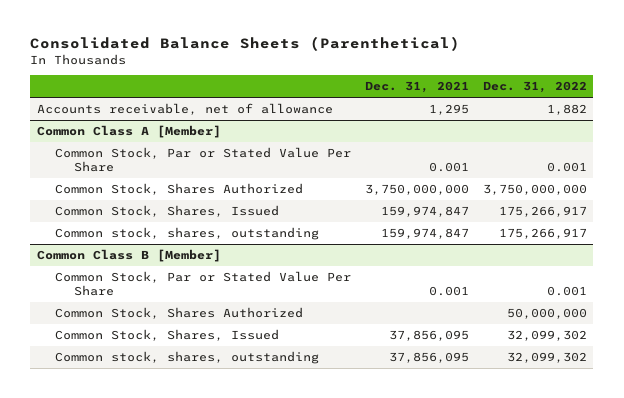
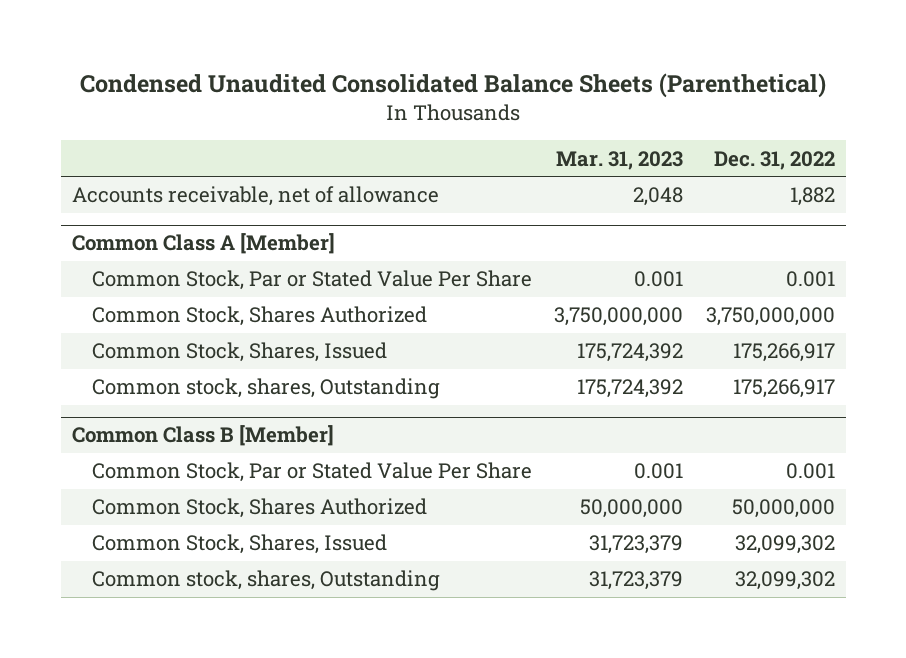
[30,36,461,52] Consolidated Balance Sheets (Parenthetical) -> [80,73,827,99] Condensed Unaudited Consolidated Balance Sheets (Parenthetical)
[365,81,470,94] Dec. 31, 2021 -> none
none -> [556,150,684,170] Mar. 31, 2023
[55,226,320,240] Common stock, shares, outstanding -> [91,378,440,400] Common stock, shares, Outstanding
[55,350,320,364] Common stock, shares, outstanding -> [91,570,440,592] Common stock, shares, Outstanding

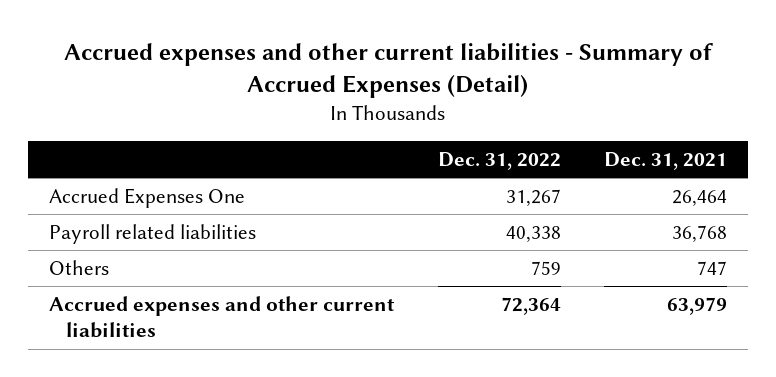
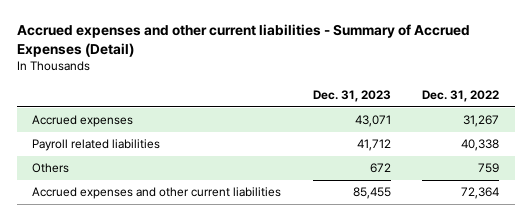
[603,151,727,170] Dec. 31, 2021 -> none
none -> [312,89,391,102] Dec. 31, 2023
[49,187,246,208] Accrued Expenses One -> [32,115,134,128] Accrued expenses

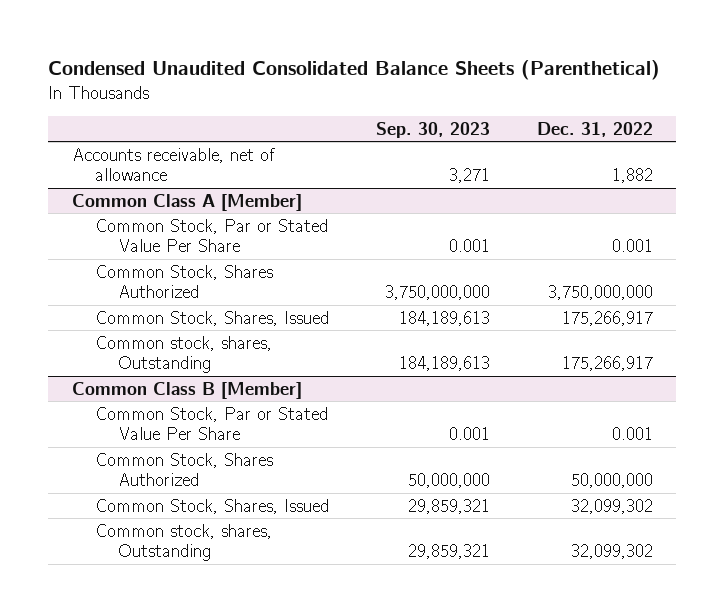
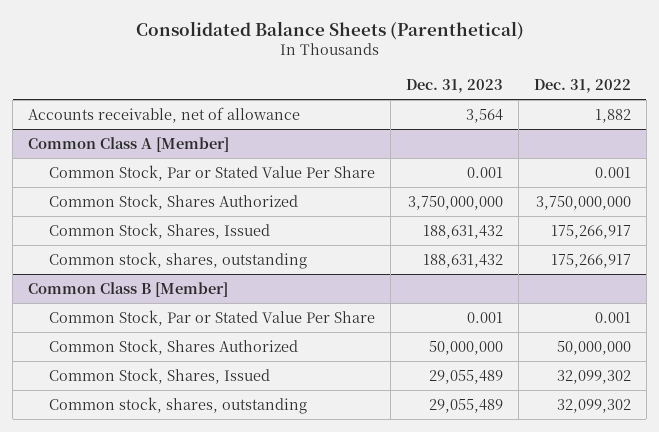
[48,60,661,81] Condensed Unaudited Consolidated Balance Sheets (Parenthetical) -> [135,20,524,40] Consolidated Balance Sheets (Parenthetical)
[375,121,490,138] Sep. 30, 2023 -> none
none -> [405,79,503,94] Dec. 31, 2023
[94,335,272,374] Common stock, shares, Outstanding -> [49,251,308,269] Common stock, shares, outstanding
[94,523,272,562] Common stock, shares, Outstanding -> [49,396,308,414] Common stock, shares, outstanding

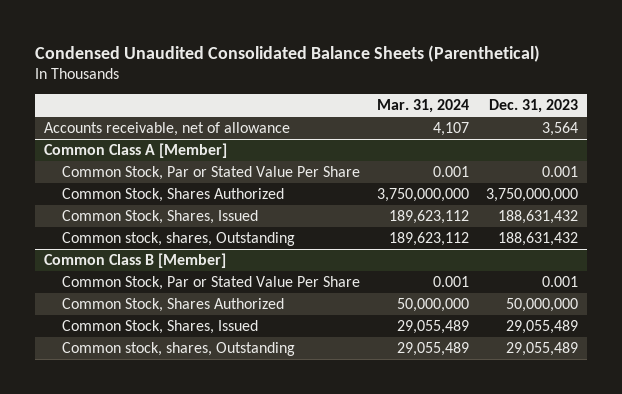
[135,20,524,40] Consolidated Balance Sheets (Parenthetical) -> [34,44,540,62] Condensed Unaudited Consolidated Balance Sheets (Parenthetical)
[533,79,631,94] Dec. 31, 2022 -> none
none -> [377,99,470,114] Mar. 31, 2024
[49,251,308,269] Common stock, shares, outstanding -> [62,231,296,246] Common stock, shares, Outstanding
[49,396,308,414] Common stock, shares, outstanding -> [62,341,296,356] Common stock, shares, Outstanding

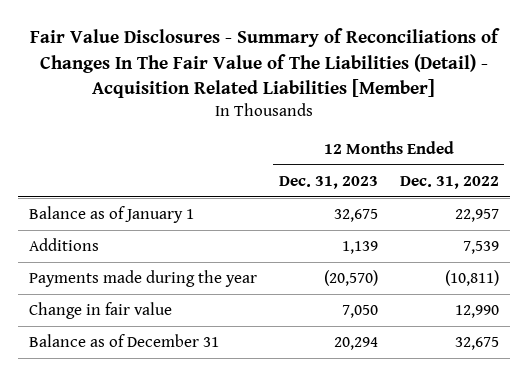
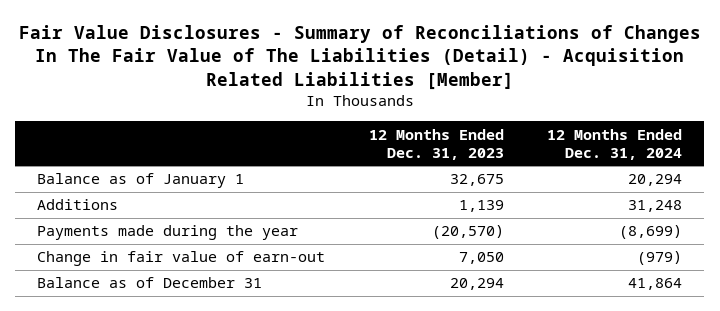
[399,175,499,189] Dec. 31, 2022 -> none
none -> [547,128,683,160] 12 Months Ended Dec. 31, 2024
[28,302,172,320] Change in fair value -> [37,251,326,267] Change in fair value of earn-out

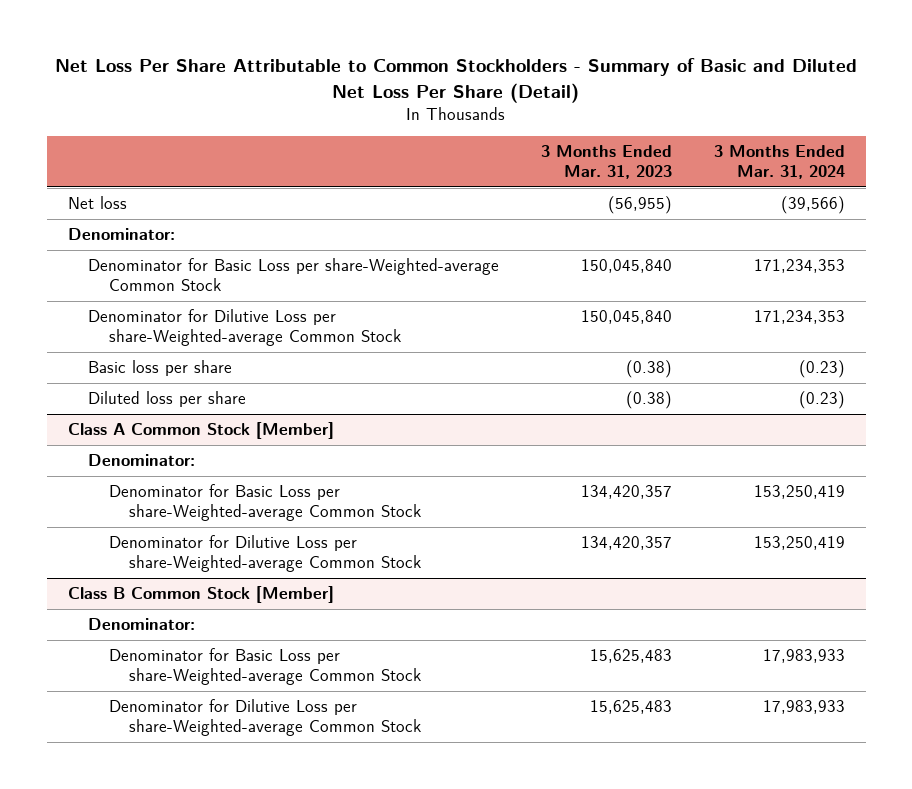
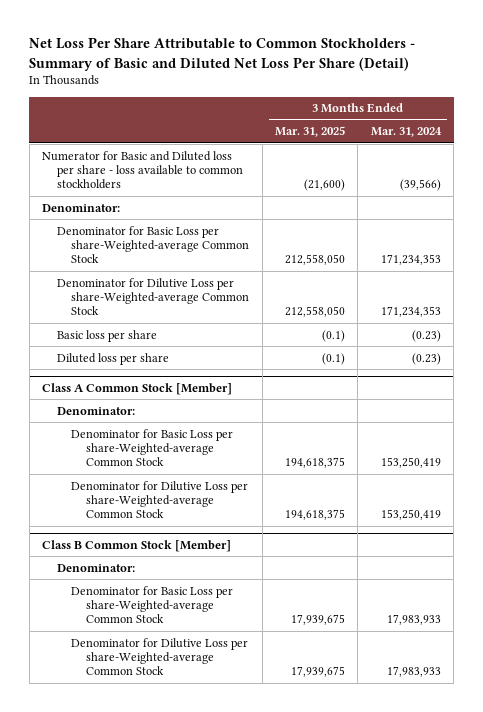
[540,145,672,180] 3 Months Ended Mar. 31, 2023 -> none
none -> [275,126,346,138] Mar. 31, 2025
[67,196,127,210] Net loss -> [42,150,243,190] Numerator for Basic and Diluted loss per share - loss available to common stockholders

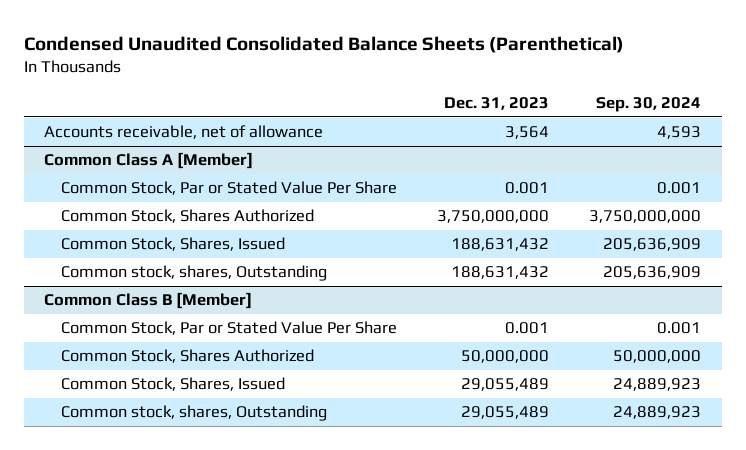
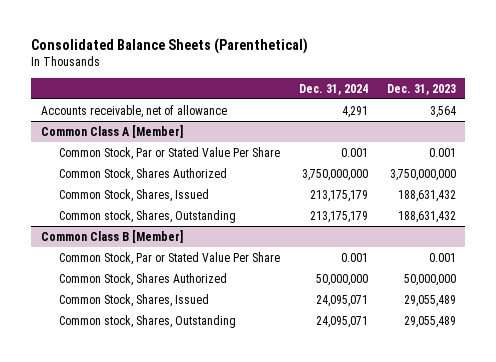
[24,35,625,53] Condensed Unaudited Consolidated Balance Sheets (Parenthetical) -> [31,37,309,54] Consolidated Balance Sheets (Parenthetical)
[596,96,702,112] Sep. 30, 2024 -> none
none -> [298,83,368,95] Dec. 31, 2024
[60,265,327,282] Common stock, shares, Outstanding -> [59,209,237,223] Common stock, Shares, Outstanding
[60,405,327,422] Common stock, shares, Outstanding -> [59,314,237,328] Common stock, Shares, Outstanding

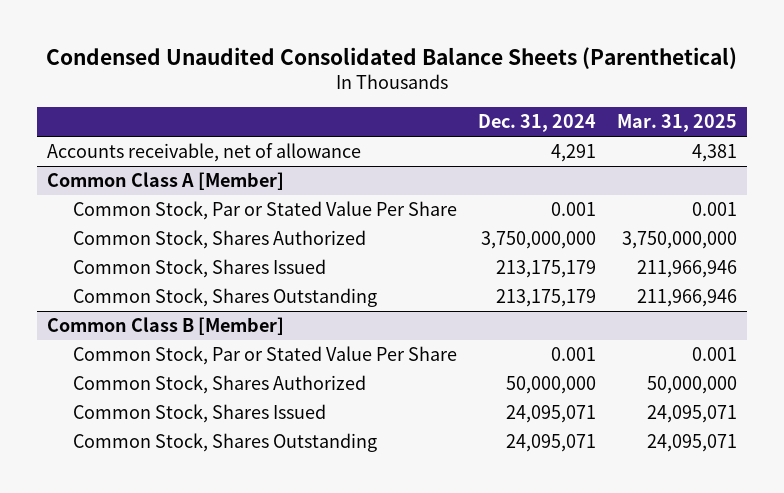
[31,37,309,54] Consolidated Balance Sheets (Parenthetical) -> [46,46,738,69] Condensed Unaudited Consolidated Balance Sheets (Parenthetical)
[386,83,456,95] Dec. 31, 2023 -> none
none -> [616,114,737,133] Mar. 31, 2025
[59,188,210,202] Common Stock, Shares, Issued -> [72,259,326,279] Common Stock, Shares Issued
[59,209,237,223] Common stock, Shares, Outstanding -> [72,288,377,308] Common Stock, Shares Outstanding
[59,293,210,307] Common Stock, Shares, Issued -> [72,404,326,424] Common Stock, Shares Issued
[59,314,237,328] Common stock, Shares, Outstanding -> [72,433,377,453] Common Stock, Shares Outstanding

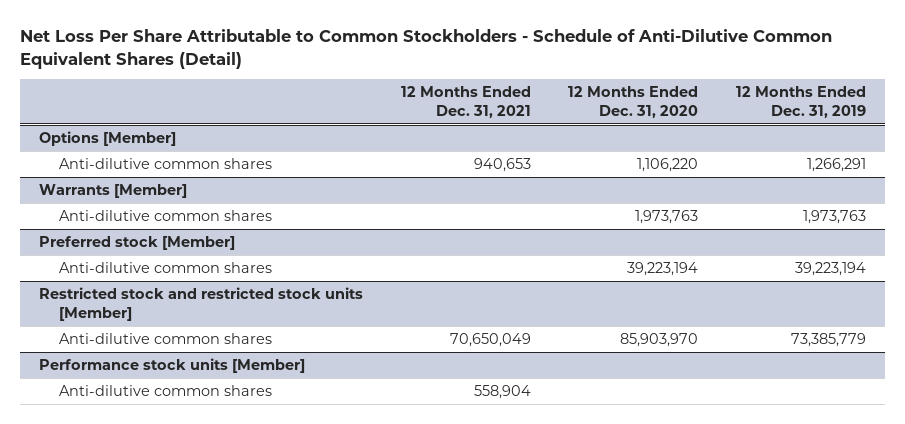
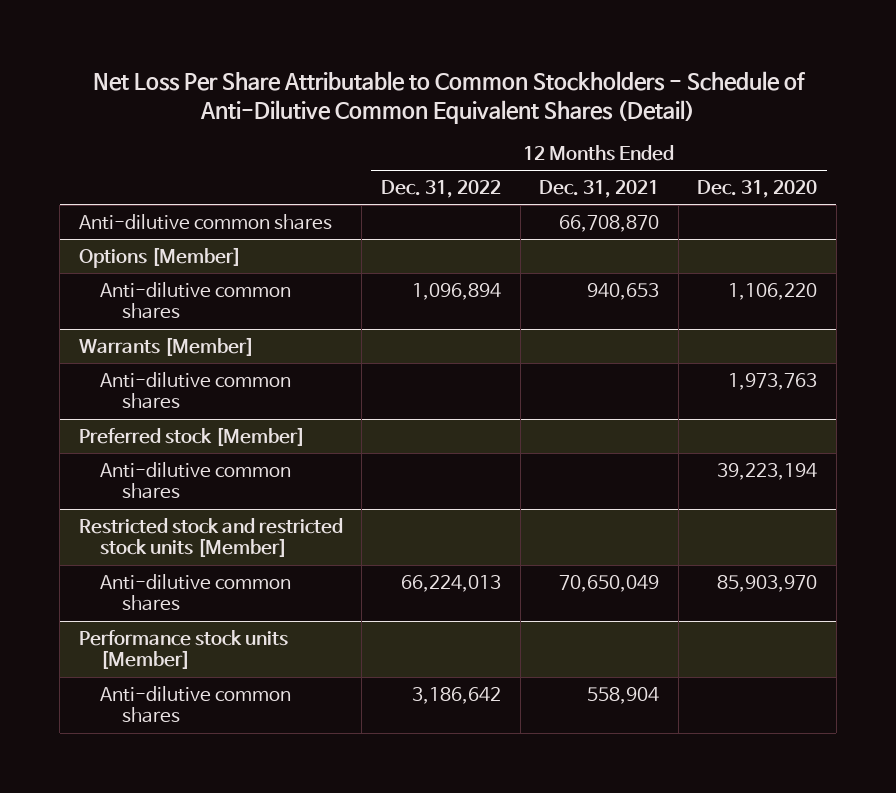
[735,86,866,119] 12 Months Ended Dec. 31, 2019 -> none
none -> [380,180,501,199] Dec. 31, 2022
none -> [78,213,332,230] Anti-dilutive common shares

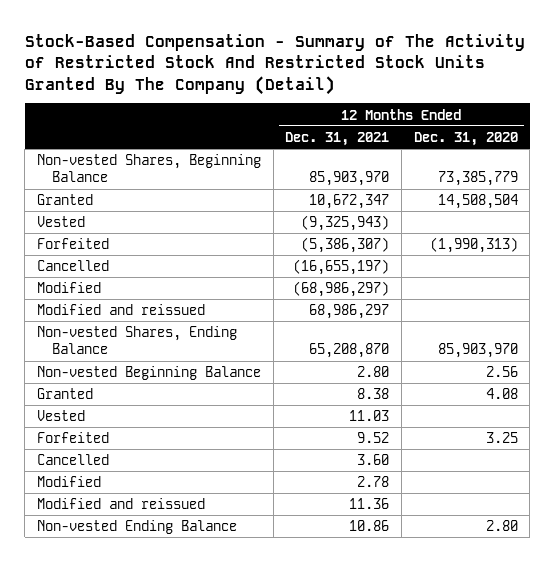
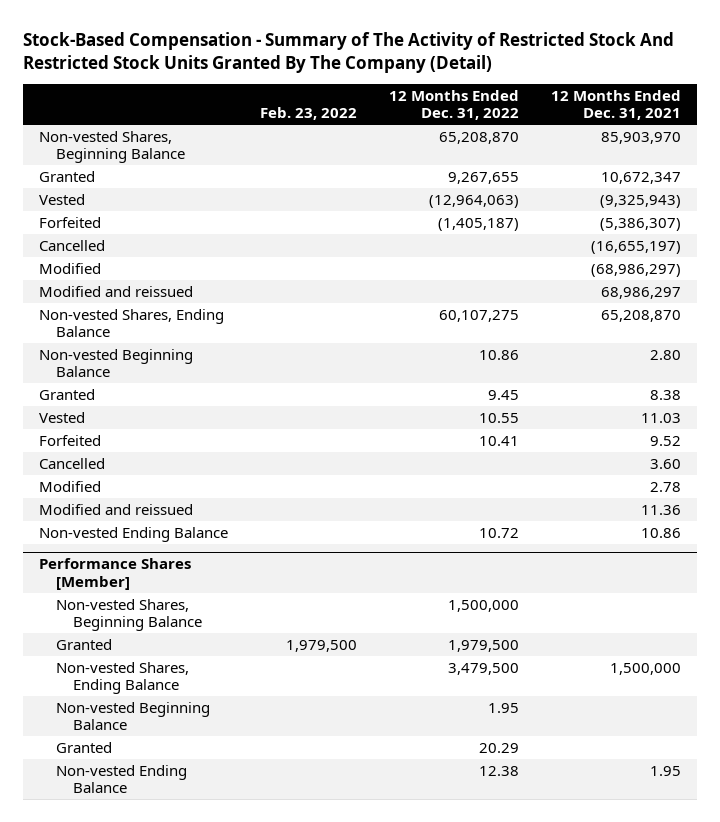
[413,131,518,146] Dec. 31, 2020 -> none
none -> [260,107,358,121] Feb. 23, 2022
none -> [389,89,520,121] 12 Months Ended Dec. 31, 2022
none -> [39,558,192,590] Performance Shares [Member]
none -> [55,598,202,632] Non-vested Shares, Beginning Balance
none -> [55,638,112,650] Granted
none -> [55,661,189,695] Non-vested Shares, Ending Balance
none -> [55,701,210,731] Non-vested Beginning Balance
none -> [55,741,112,753] Granted
none -> [55,764,187,794] Non-vested Ending Balance

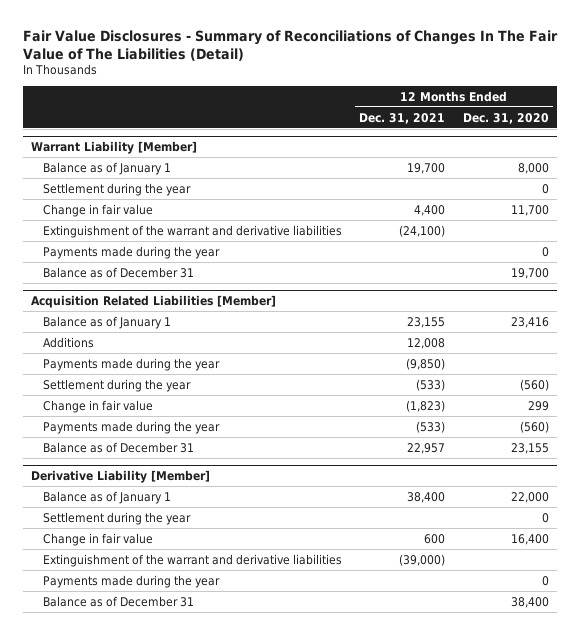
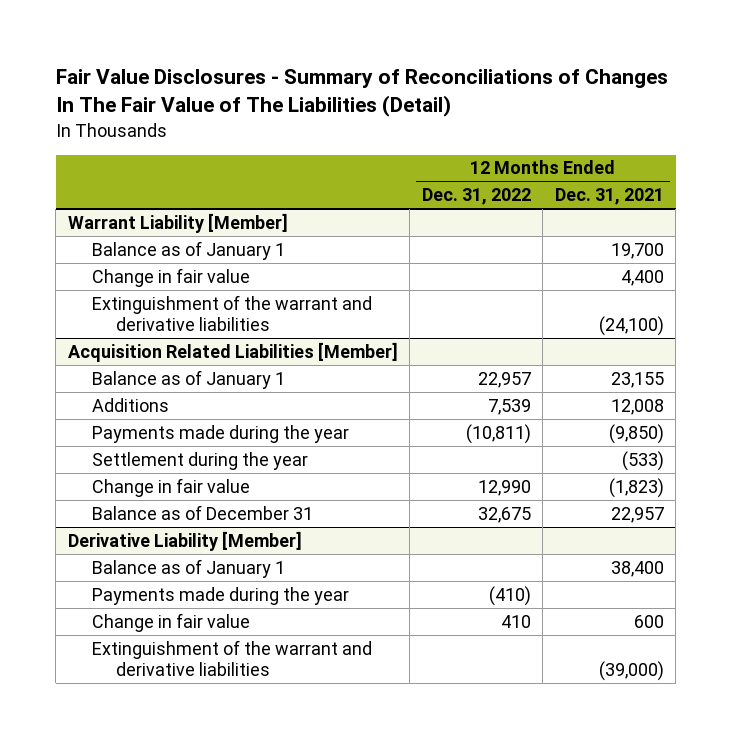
[462,112,549,124] Dec. 31, 2020 -> none
none -> [421,188,531,206] Dec. 31, 2022
[43,182,192,196] Settlement during the year -> none
[43,245,221,259] Payments made during the year -> none
[43,266,195,278] Balance as of December 31 -> none
[43,420,221,434] Payments made during the year -> none
[43,511,192,525] Settlement during the year -> none
[43,574,221,588] Payments made during the year -> [92,586,350,605] Payments made during the year
[43,595,195,607] Balance as of December 31 -> none

